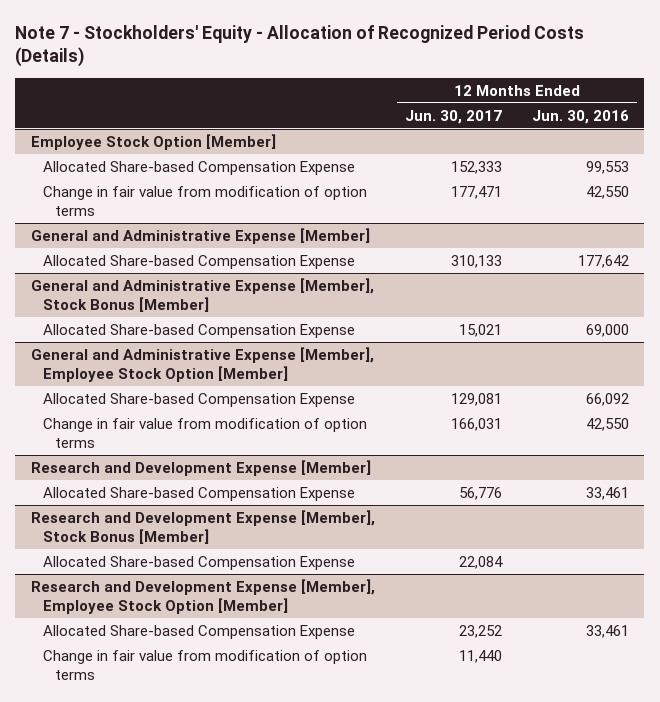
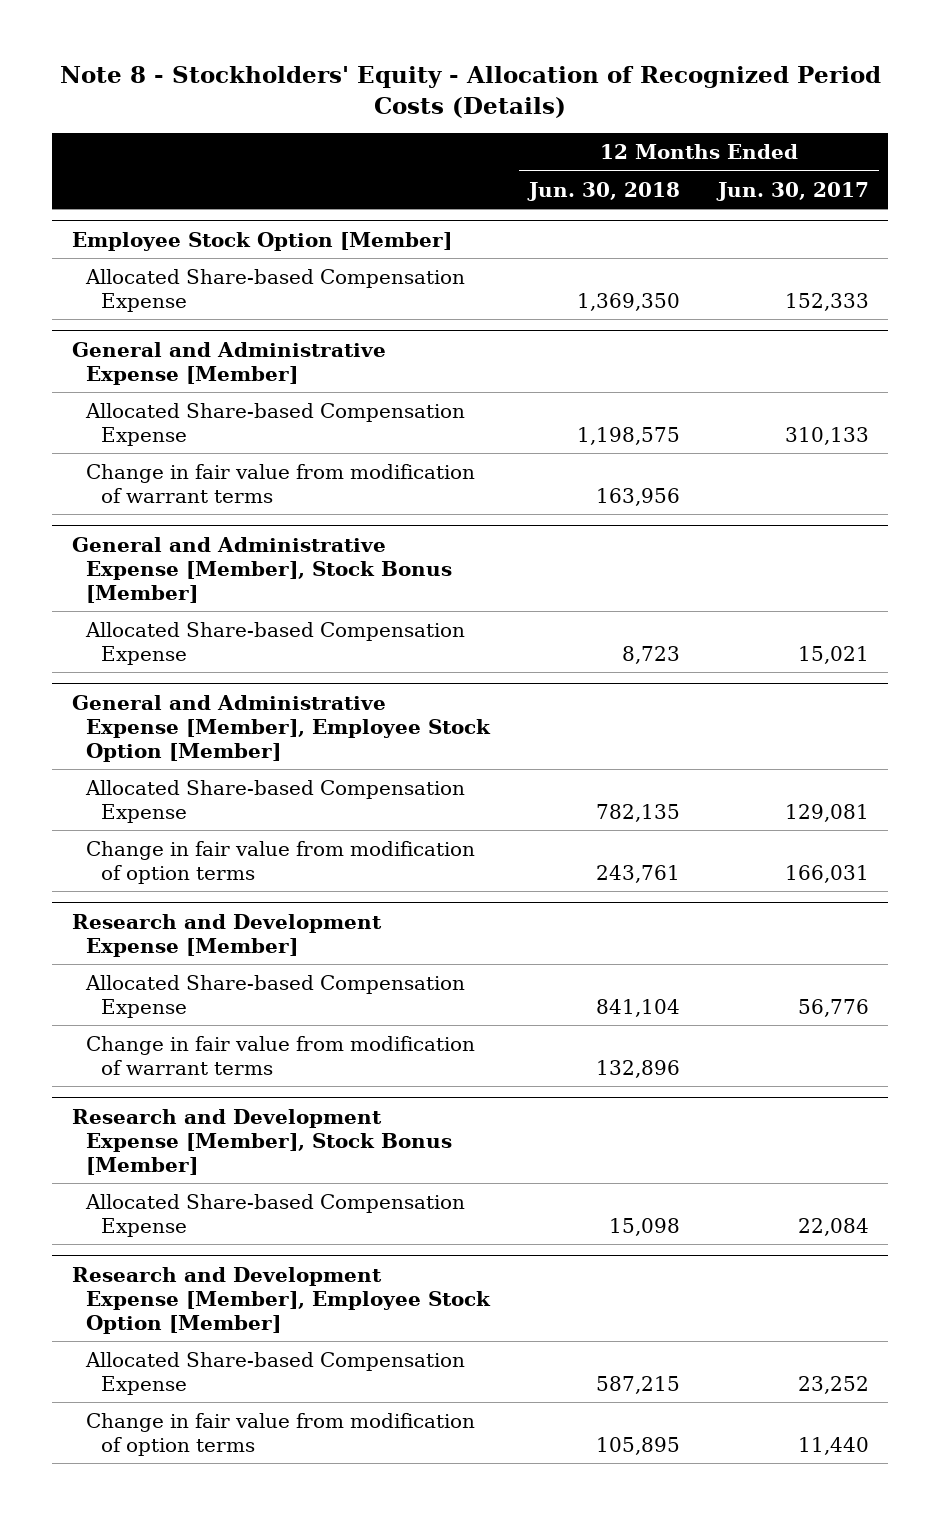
[15,24,585,68] Note 7 - Stockholders' Equity - Allocation of Recognized Period Costs (Details) -> [60,65,882,118] Note 8 - Stockholders' Equity - Allocation of Recognized Period Costs (Details)
[532,109,630,124] Jun. 30, 2016 -> none
none -> [526,181,680,201] Jun. 30, 2018
[42,185,367,216] Change in fair value from modification of option terms -> none
none -> [86,463,476,503] Change in fair value from modification of warrant terms
none -> [86,1035,476,1075] Change in fair value from modification of warrant terms

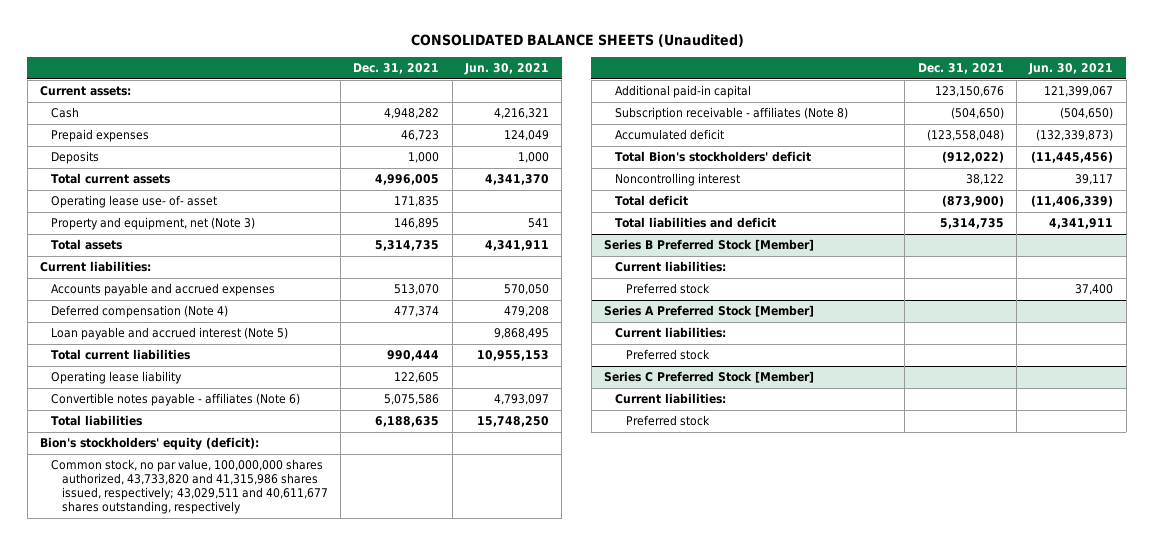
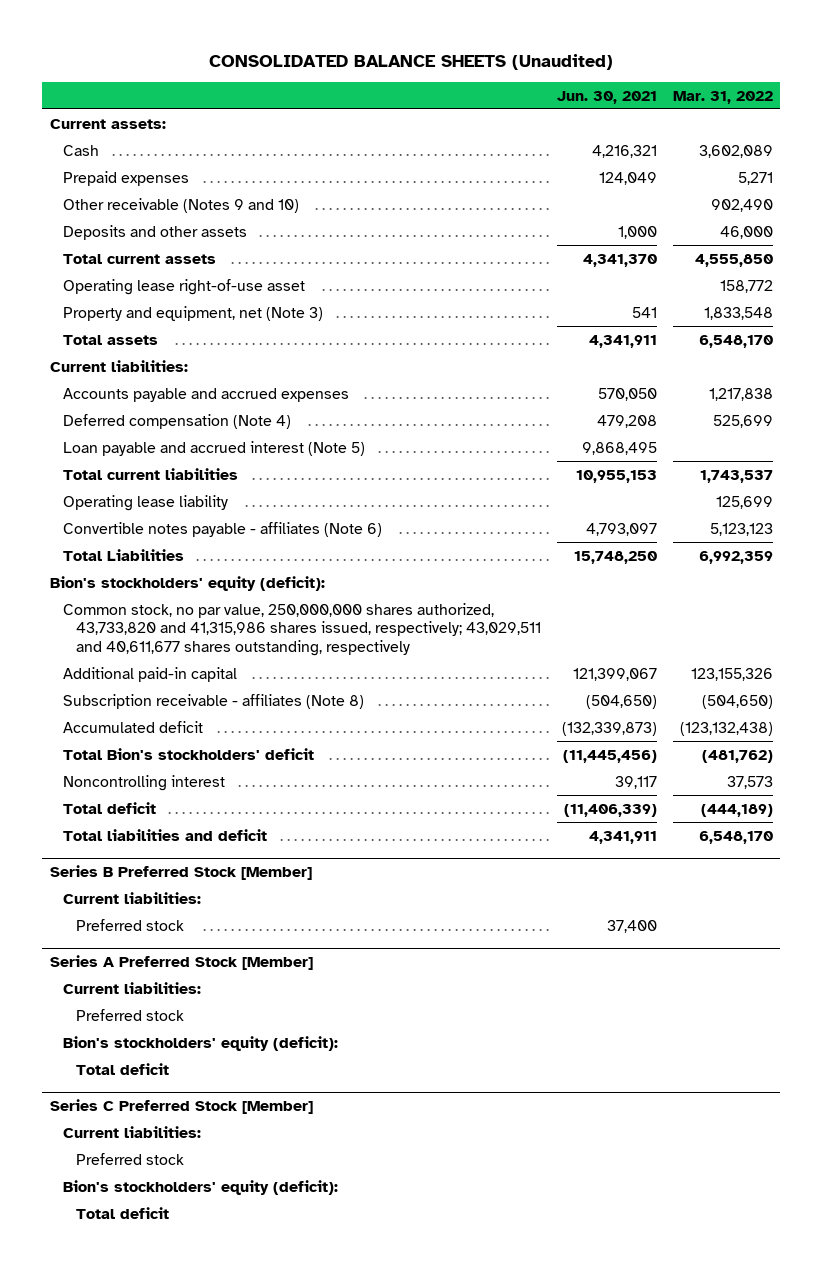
[353,63,440,75] Dec. 31, 2021 -> none
none -> [672,90,773,104] Mar. 31, 2022
none -> [63,197,300,213] Other receivable (Notes 9 and 10)
[50,151,99,165] Deposits -> [63,224,248,240] Deposits and other assets
[50,195,217,209] Operating lease use- of- asset -> [63,278,306,295] Operating lease right-of-use asset
[50,415,142,427] Total liabilities -> [63,548,185,561] Total Liabilities
[50,459,328,515] Common stock, no par value, 100,000,000 shares authorized, 43,733,820 and 41,315,986 shares issued, respectively; 43,029,511 and 40,611,677 shares outstanding, respectively -> [63,602,542,656] Common stock, no par value, 250,000,000 shares authorized, 43,733,820 and 41,315,986 shares issued, respectively; 43,029,511 and 40,611,677 shares outstanding, respectively
none -> [63,1035,339,1051] Bion's stockholders' equity (deficit):
none -> [76,1062,170,1075] Total deficit
none -> [63,1179,339,1195] Bion's stockholders' equity (deficit):
none -> [76,1206,170,1219] Total deficit

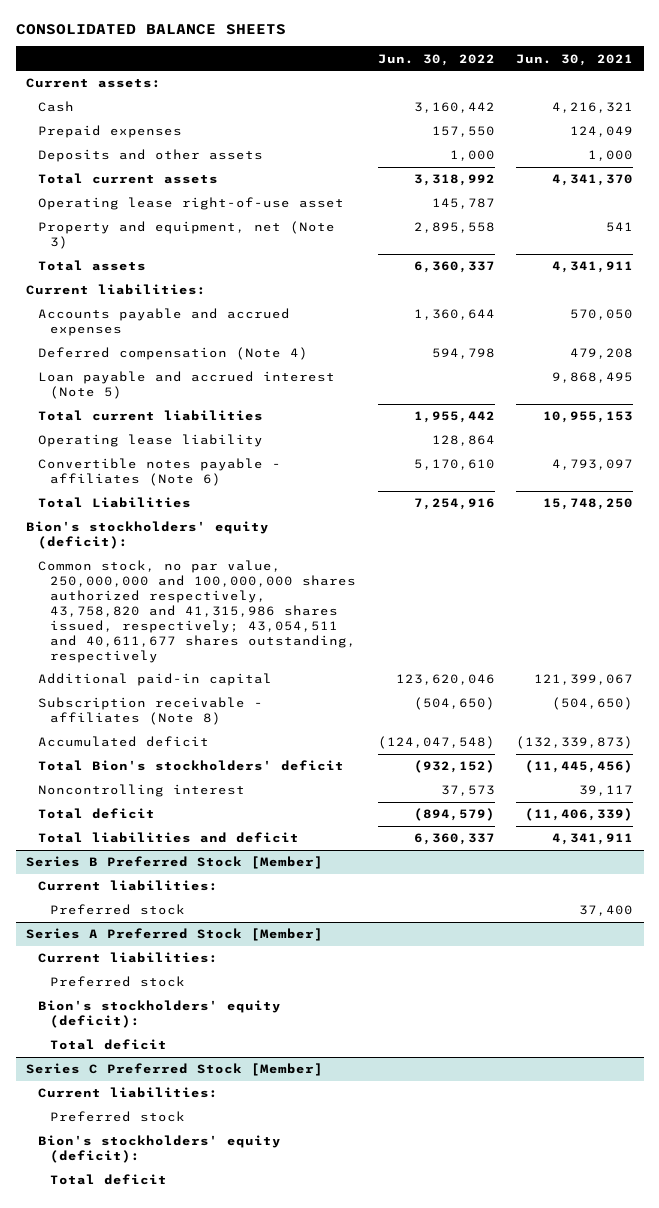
[209,53,614,70] CONSOLIDATED BALANCE SHEETS (Unaudited) -> [15,24,286,36] CONSOLIDATED BALANCE SHEETS
[672,90,773,104] Mar. 31, 2022 -> none
none -> [377,53,495,66] Jun. 30, 2022
[63,197,300,213] Other receivable (Notes 9 and 10) -> none
[63,602,542,656] Common stock, no par value, 250,000,000 shares authorized, 43,733,820 and 41,315,986 shares issued, respectively; 43,029,511 and 40,611,677 shares outstanding, respectively -> [38,560,357,663] Common stock, no par value, 250,000,000 and 100,000,000 shares authorized respectively, 43,758,820 and 41,315,986 shares issued, respectively; 43,054,511 and 40,611,677 shares outstanding, respectively

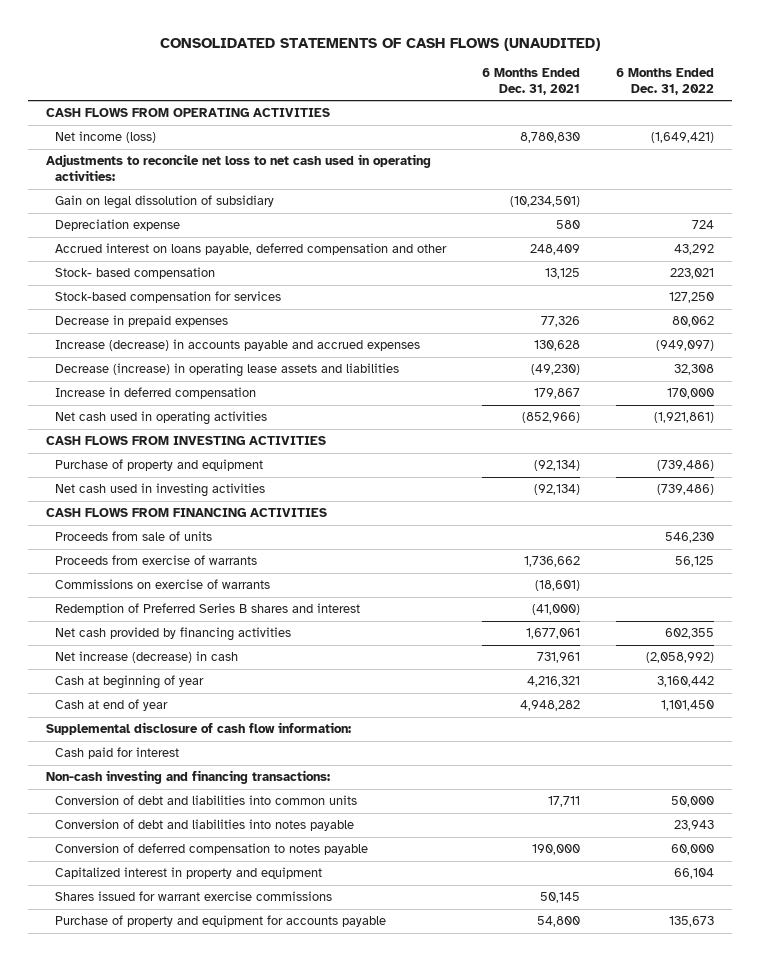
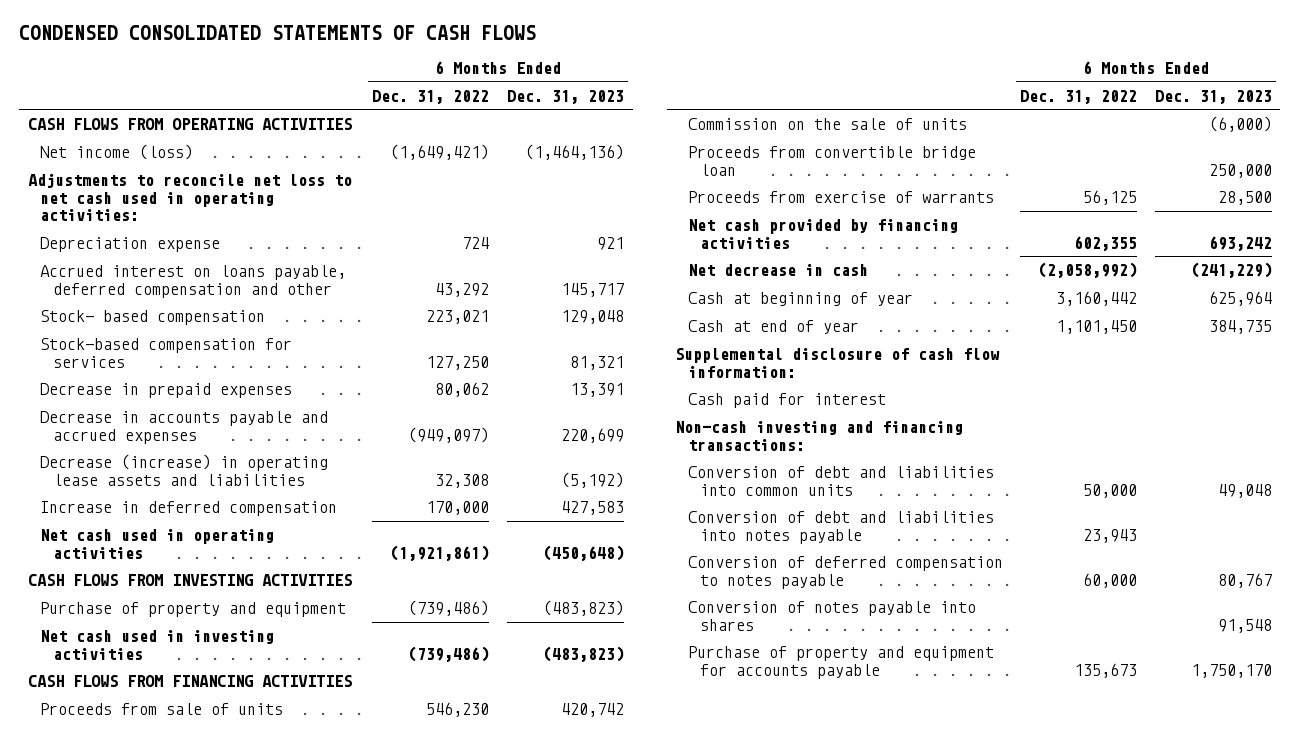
[159,37,600,51] CONSOLIDATED STATEMENTS OF CASH FLOWS (UNAUDITED) -> [18,25,536,41] CONDENSED CONSOLIDATED STATEMENTS OF CASH FLOWS
[482,68,581,95] 6 Months Ended Dec. 31, 2021 -> none
none -> [506,89,624,104] Dec. 31, 2023
[55,195,275,210] Gain on legal dissolution of subsidiary -> none
[55,339,421,352] Increase (decrease) in accounts payable and accrued expenses -> [40,411,329,444] Decrease in accounts payable and accrued expenses
none -> [687,118,967,131] Commission on the sale of units
none -> [687,146,976,176] Proceeds from convertible bridge loan
[55,579,271,590] Commissions on exercise of warrants -> none
[55,603,361,616] Redemption of Preferred Series B shares and interest -> none
[55,651,239,664] Net increase (decrease) in cash -> [687,264,868,277] Net decrease in cash
[55,867,323,880] Capitalized interest in property and equipment -> none
[55,891,333,902] Shares issued for warrant exercise commissions -> none
none -> [687,601,976,631] Conversion of notes payable into shares

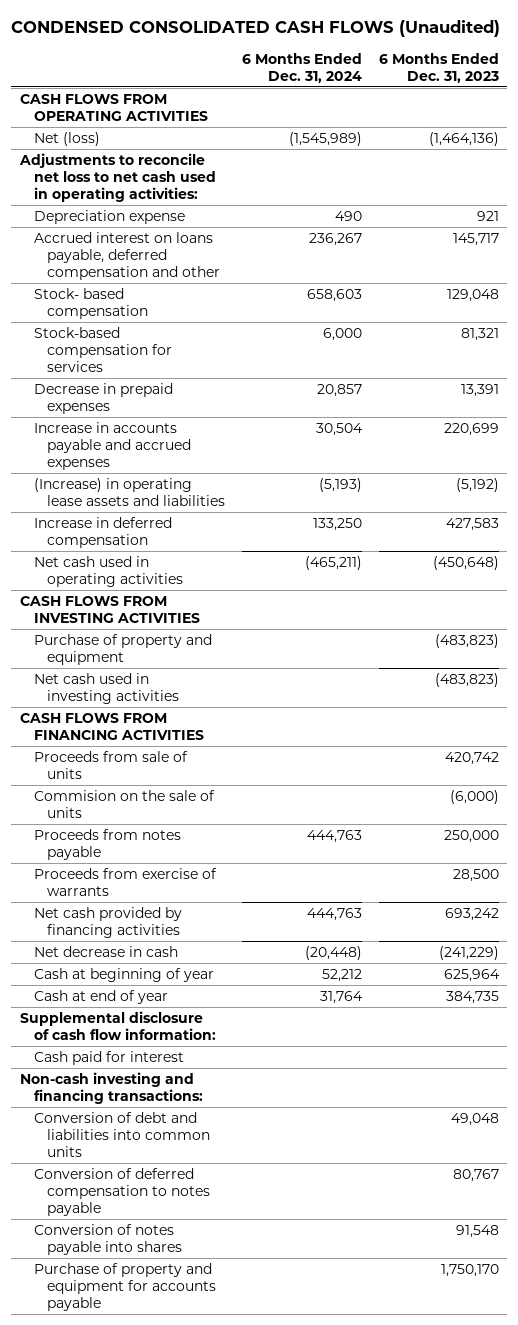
[18,25,536,41] CONDENSED CONSOLIDATED STATEMENTS OF CASH FLOWS -> [11,20,501,38] CONDENSED CONSOLIDATED CASH FLOWS (Unaudited)
[372,89,490,104] Dec. 31, 2022 -> none
none -> [241,52,362,83] 6 Months Ended Dec. 31, 2024
[40,144,194,161] Net income (loss) -> [33,131,100,146] Net (loss)
[40,411,329,444] Decrease in accounts payable and accrued expenses -> [33,421,192,471] Increase in accounts payable and accrued expenses
[40,454,329,486] Decrease (increase) in operating lease assets and liabilities -> [33,477,226,507] (Increase) in operating lease assets and liabilities
[687,118,967,131] Commission on the sale of units -> [33,789,215,819] Commision on the sale of units
[687,146,976,176] Proceeds from convertible bridge loan -> [33,828,181,861] Proceeds from notes payable
[687,511,994,544] Conversion of debt and liabilities into notes payable -> none

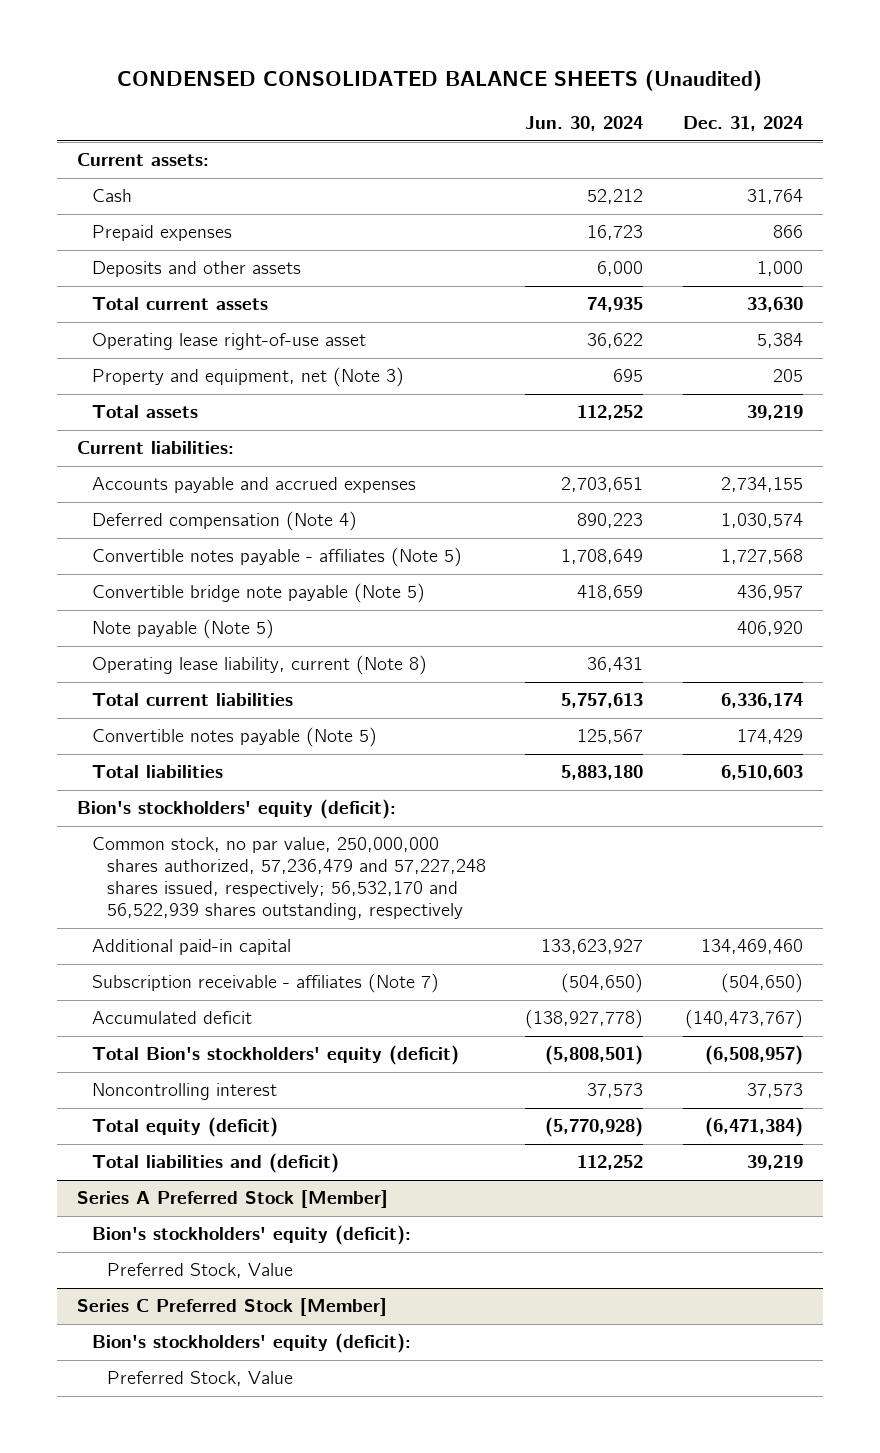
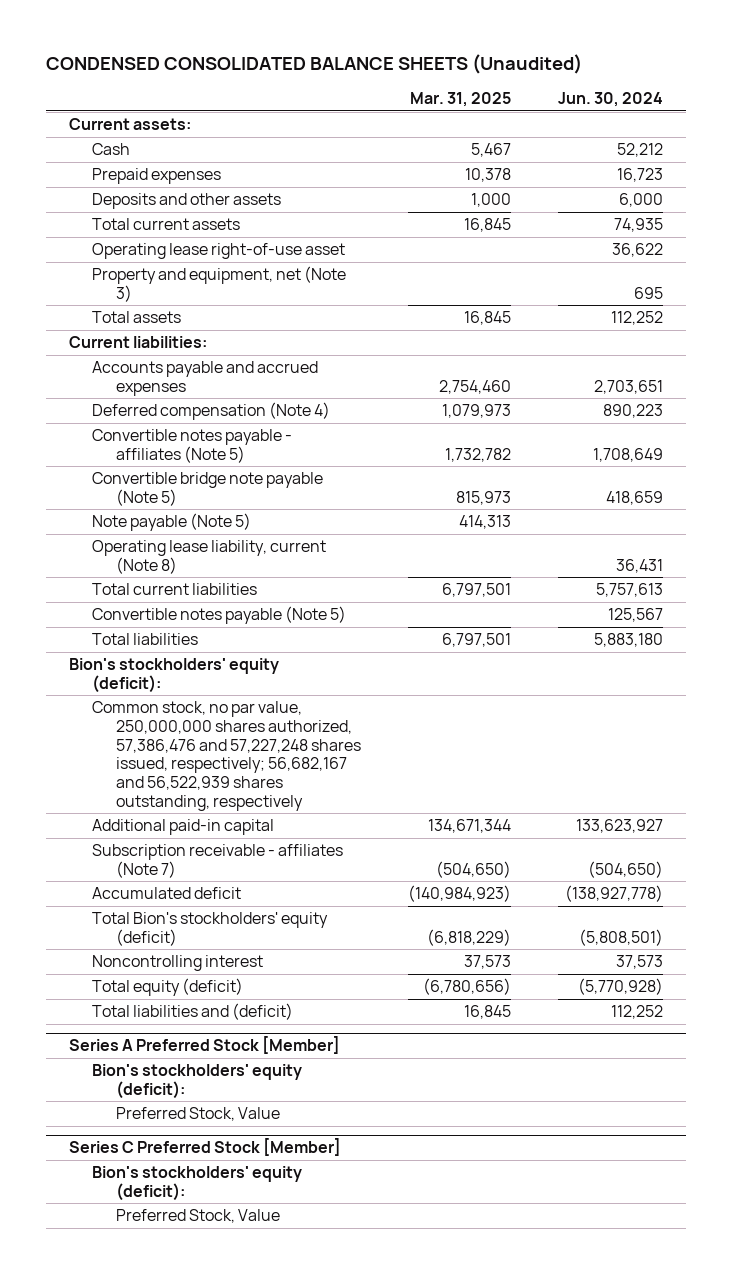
[683,115,804,131] Dec. 31, 2024 -> none
none -> [409,92,511,108] Mar. 31, 2025
[91,837,486,921] Common stock, no par value, 250,000,000 shares authorized, 57,236,479 and 57,227,248 shares issued, respectively; 56,532,170 and 56,522,939 shares outstanding, respectively -> [92,701,361,811] Common stock, no par value, 250,000,000 shares authorized, 57,386,476 and 57,227,248 shares issued, respectively; 56,682,167 and 56,522,939 shares outstanding, respectively

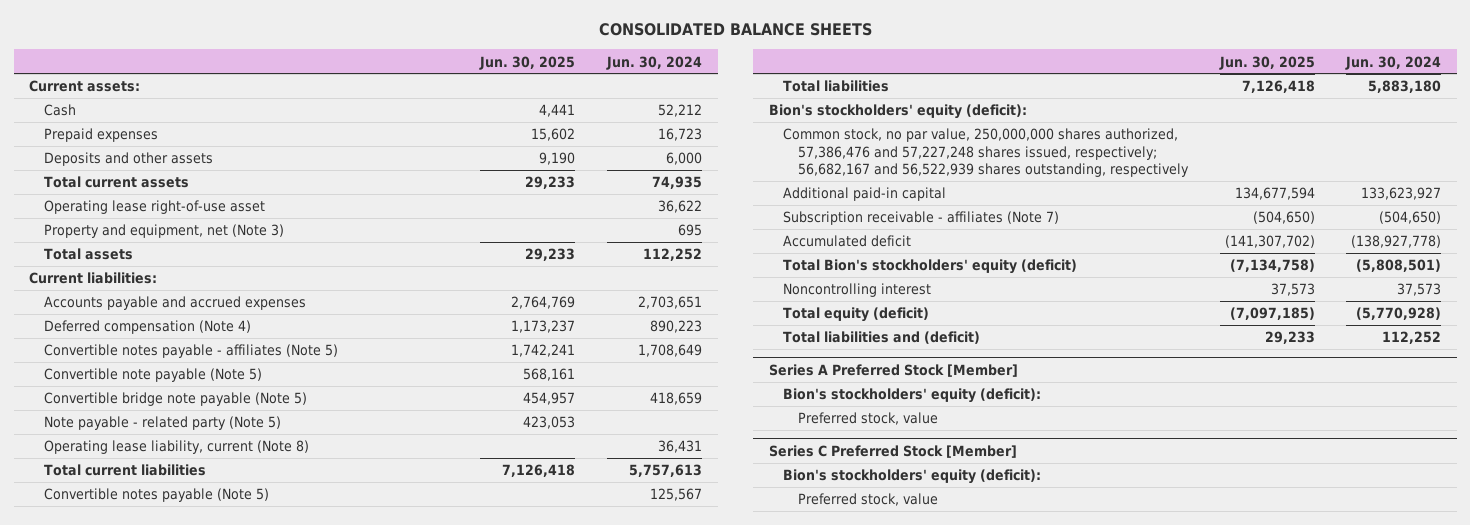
[45,54,582,75] CONDENSED CONSOLIDATED BALANCE SHEETS (Unaudited) -> [599,23,873,37] CONSOLIDATED BALANCE SHEETS
[409,92,511,108] Mar. 31, 2025 -> none
none -> [479,55,576,70] Jun. 30, 2025
none -> [44,368,263,383] Convertible note payable (Note 5)
[92,513,252,532] Note payable (Note 5) -> [44,416,282,431] Note payable - related party (Note 5)
[115,1107,280,1122] Preferred Stock, Value -> [798,412,939,426] Preferred stock, value
[115,1209,280,1224] Preferred Stock, Value -> [798,493,939,507] Preferred stock, value

